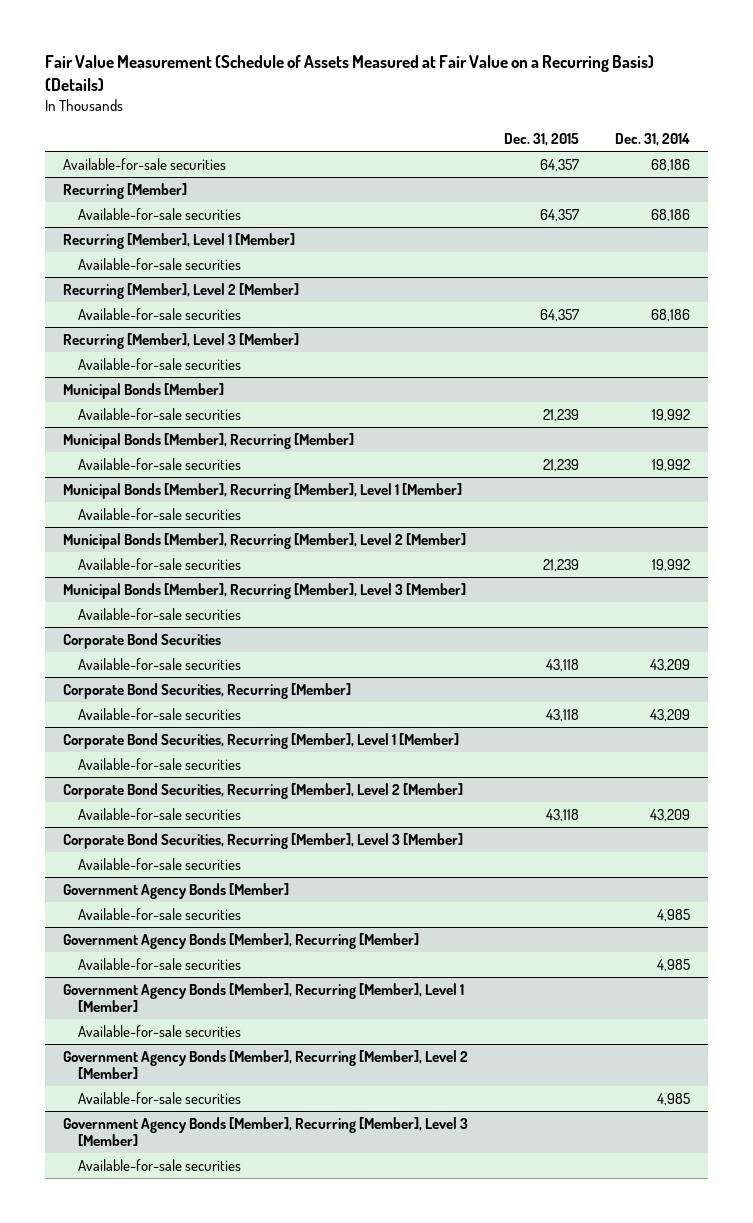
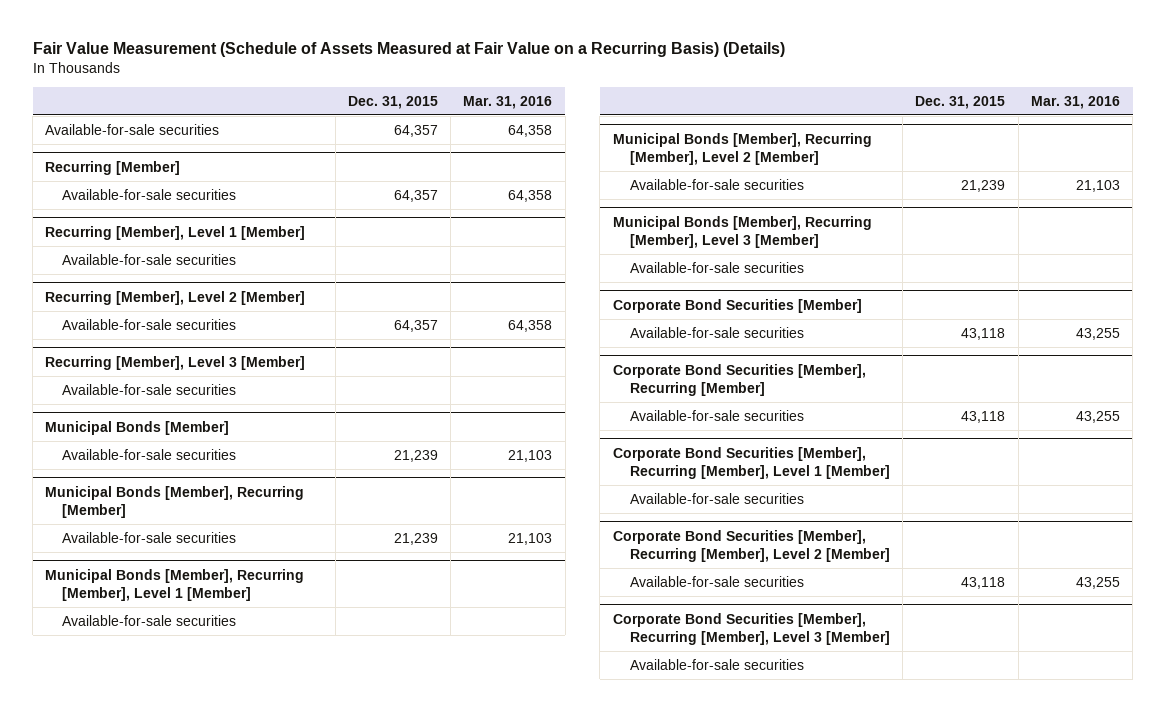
[615,132,691,146] Dec. 31, 2014 -> none
none -> [463,95,553,109] Mar. 31, 2016
[63,632,222,649] Corporate Bond Securities -> [612,298,862,313] Corporate Bond Securities [Member]
[63,682,352,699] Corporate Bond Securities, Recurring [Member] -> [612,363,866,396] Corporate Bond Securities [Member], Recurring [Member]
[63,732,460,749] Corporate Bond Securities, Recurring [Member], Level 1 [Member] -> [612,446,890,479] Corporate Bond Securities [Member], Recurring [Member], Level 1 [Member]
[63,782,464,799] Corporate Bond Securities, Recurring [Member], Level 2 [Member] -> [612,529,890,562] Corporate Bond Securities [Member], Recurring [Member], Level 2 [Member]
[78,857,242,870] Available-for-sale securities -> none
[63,882,290,899] Government Agency Bonds [Member] -> none
[78,907,242,920] Available-for-sale securities -> none
[63,932,420,949] Government Agency Bonds [Member], Recurring [Member] -> none
[78,957,242,970] Available-for-sale securities -> none
[63,982,465,1013] Government Agency Bonds [Member], Recurring [Member], Level 1 [Member] -> none
[78,1024,242,1037] Available-for-sale securities -> none
[63,1049,469,1080] Government Agency Bonds [Member], Recurring [Member], Level 2 [Member] -> none
[78,1091,242,1104] Available-for-sale securities -> none
[63,1116,469,1147] Government Agency Bonds [Member], Recurring [Member], Level 3 [Member] -> none
[63,832,464,849] Corporate Bond Securities, Recurring [Member], Level 3 [Member] -> [612,612,890,645] Corporate Bond Securities [Member], Recurring [Member], Level 3 [Member]

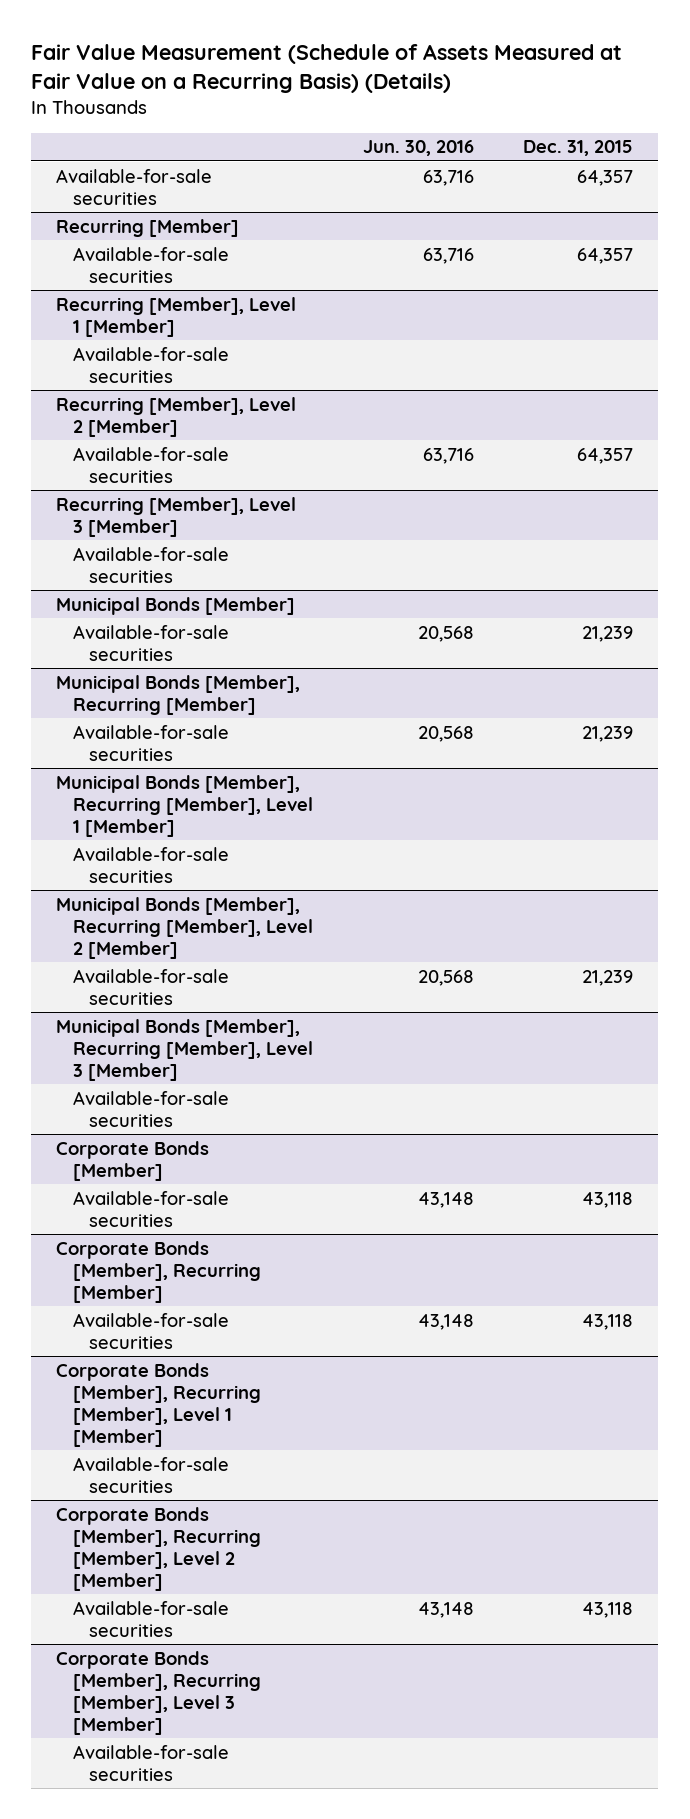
[463,95,553,109] Mar. 31, 2016 -> none
none -> [362,140,474,157] Jun. 30, 2016
[612,298,862,313] Corporate Bond Securities [Member] -> [56,1140,210,1181] Corporate Bonds [Member]
[612,363,866,396] Corporate Bond Securities [Member], Recurring [Member] -> [56,1240,261,1303] Corporate Bonds [Member], Recurring [Member]
[612,446,890,479] Corporate Bond Securities [Member], Recurring [Member], Level 1 [Member] -> [56,1362,261,1447] Corporate Bonds [Member], Recurring [Member], Level 1 [Member]
[612,529,890,562] Corporate Bond Securities [Member], Recurring [Member], Level 2 [Member] -> [56,1506,261,1591] Corporate Bonds [Member], Recurring [Member], Level 2 [Member]
[612,612,890,645] Corporate Bond Securities [Member], Recurring [Member], Level 3 [Member] -> [56,1650,261,1735] Corporate Bonds [Member], Recurring [Member], Level 3 [Member]

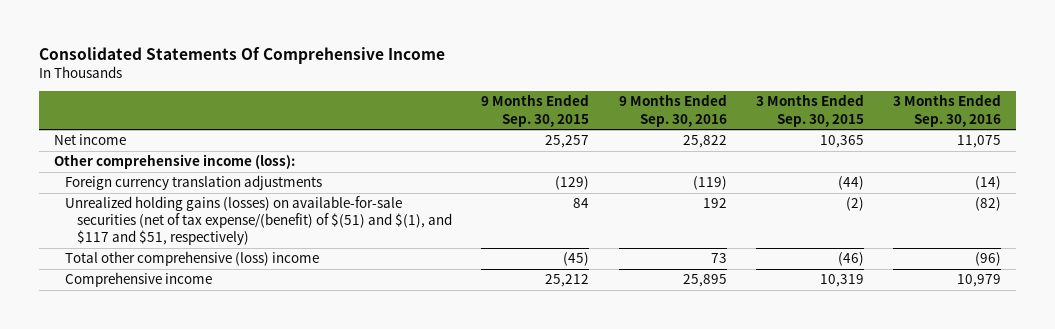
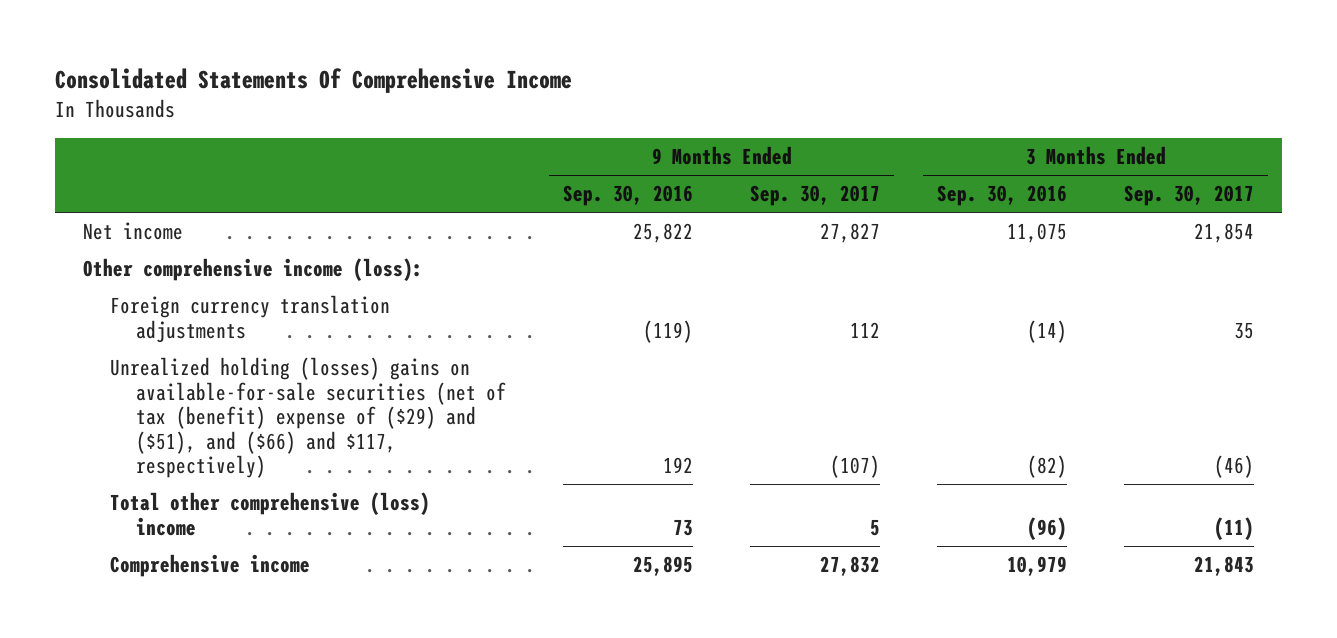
[481,94,590,127] 9 Months Ended Sep. 30, 2015 -> none
[756,94,865,127] 3 Months Ended Sep. 30, 2015 -> none
none -> [750,185,881,207] Sep. 30, 2017
none -> [1123,185,1254,207] Sep. 30, 2017
[65,196,453,246] Unrealized holding gains (losses) on available-for-sale securities (net of tax expense/(benefit) of $(51) and $(1), and $117 and $51, respectively) -> [109,357,507,479] Unrealized holding (losses) gains on available-for-sale securities (net of tax (benefit) expense of ($29) and ($51), and ($66) and $117, respectively)

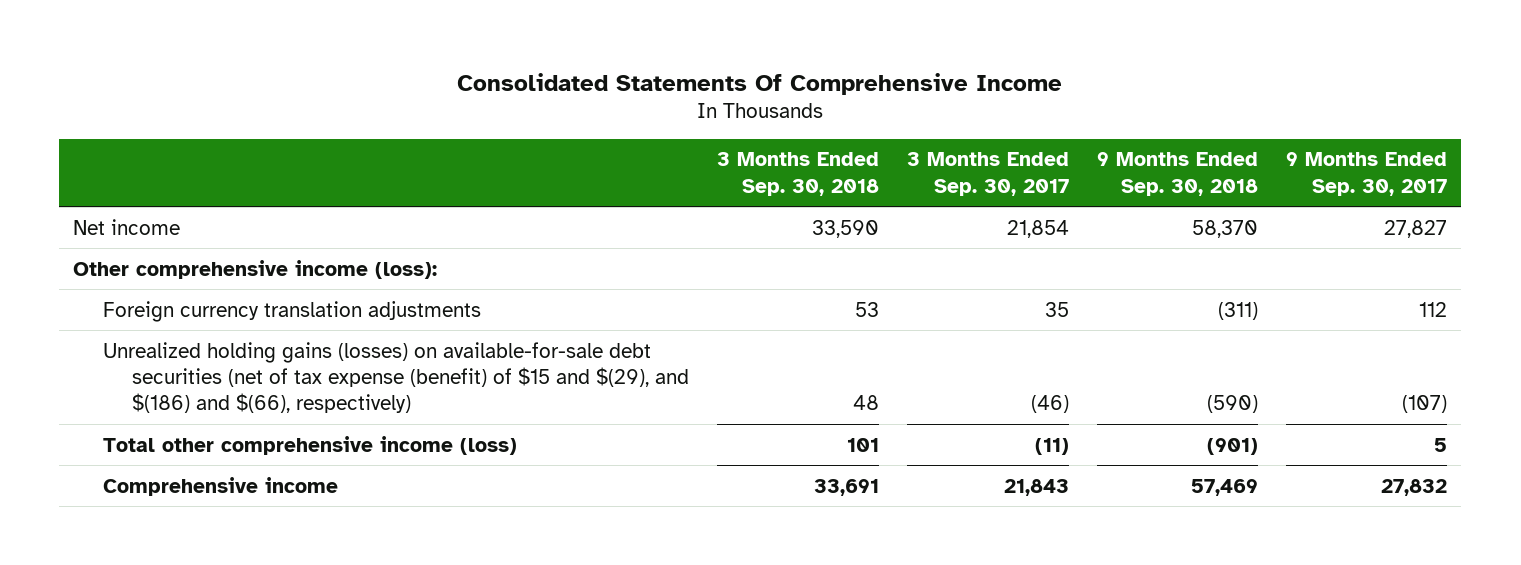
[563,185,694,207] Sep. 30, 2016 -> none
[937,185,1068,207] Sep. 30, 2016 -> none
none -> [716,152,879,196] 3 Months Ended Sep. 30, 2018
none -> [1097,152,1259,196] 9 Months Ended Sep. 30, 2018
[109,357,507,479] Unrealized holding (losses) gains on available-for-sale securities (net of tax (benefit) expense of ($29) and ($51), and ($66) and $117, respectively) -> [102,341,689,413] Unrealized holding gains (losses) on available-for-sale debt securities (net of tax expense (benefit) of $15 and $(29), and $(186) and $(66), respectively)
[109,492,430,536] Total other comprehensive (loss) income -> [102,435,517,455] Total other comprehensive income (loss)

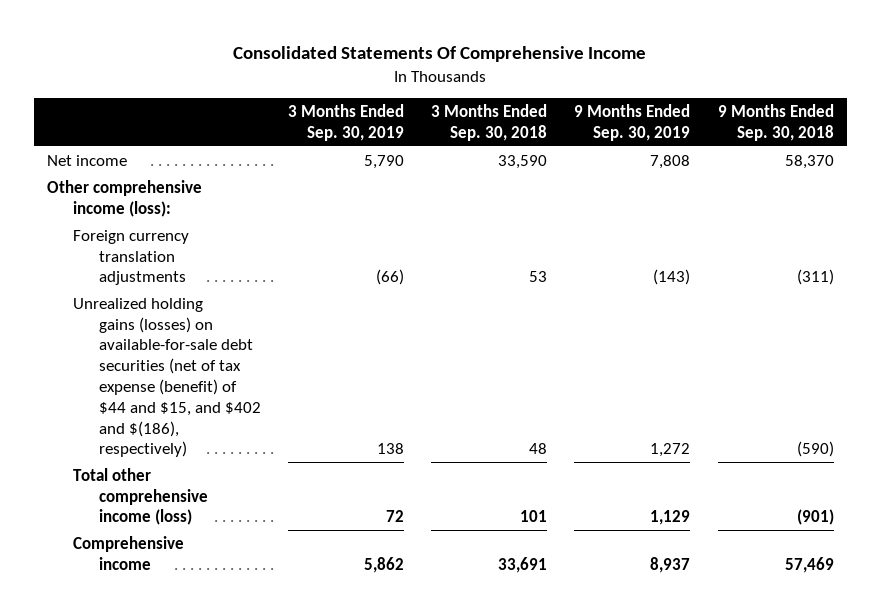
[907,152,1070,196] 3 Months Ended Sep. 30, 2017 -> none
[1286,152,1448,196] 9 Months Ended Sep. 30, 2017 -> none
none -> [288,103,405,141] 3 Months Ended Sep. 30, 2019
none -> [574,103,691,141] 9 Months Ended Sep. 30, 2019
[102,341,689,413] Unrealized holding gains (losses) on available-for-sale debt securities (net of tax expense (benefit) of $15 and $(29), and $(186) and $(66), respectively) -> [72,297,261,458] Unrealized holding gains (losses) on available-for-sale debt securities (net of tax expense (benefit) of $44 and $15, and $402 and $(186), respectively)

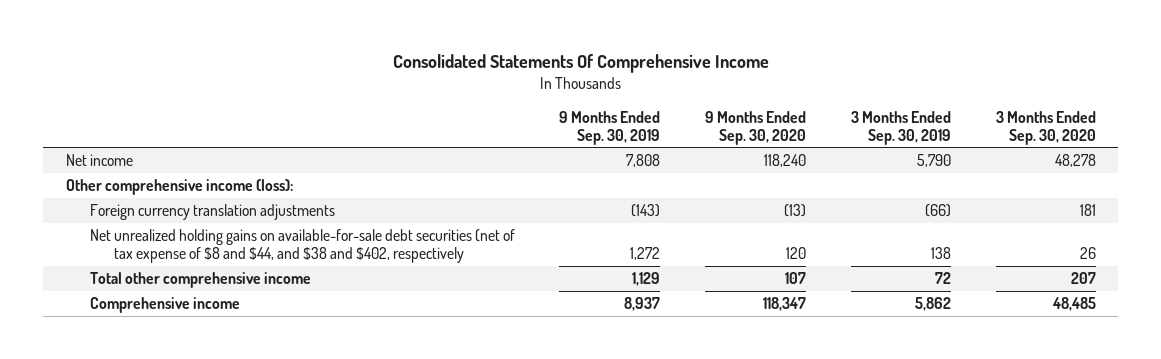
[431,103,548,141] 3 Months Ended Sep. 30, 2018 -> none
[717,103,834,141] 9 Months Ended Sep. 30, 2018 -> none
none -> [705,110,807,145] 9 Months Ended Sep. 30, 2020
none -> [995,110,1096,145] 3 Months Ended Sep. 30, 2020
[72,297,261,458] Unrealized holding gains (losses) on available-for-sale debt securities (net of tax expense (benefit) of $44 and $15, and $402 and $(186), respectively) -> [89,229,515,264] Net unrealized holding gains on available-for-sale debt securities (net of tax expense of $8 and $44, and $38 and $402, respectively
[72,467,208,526] Total other comprehensive income (loss) -> [89,272,311,289] Total other comprehensive income

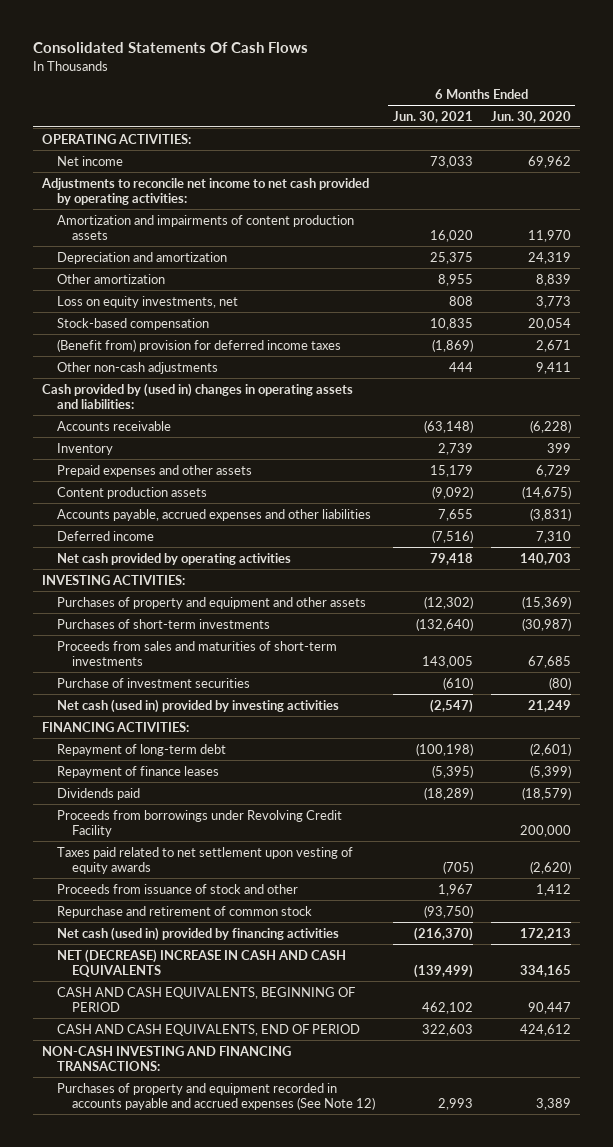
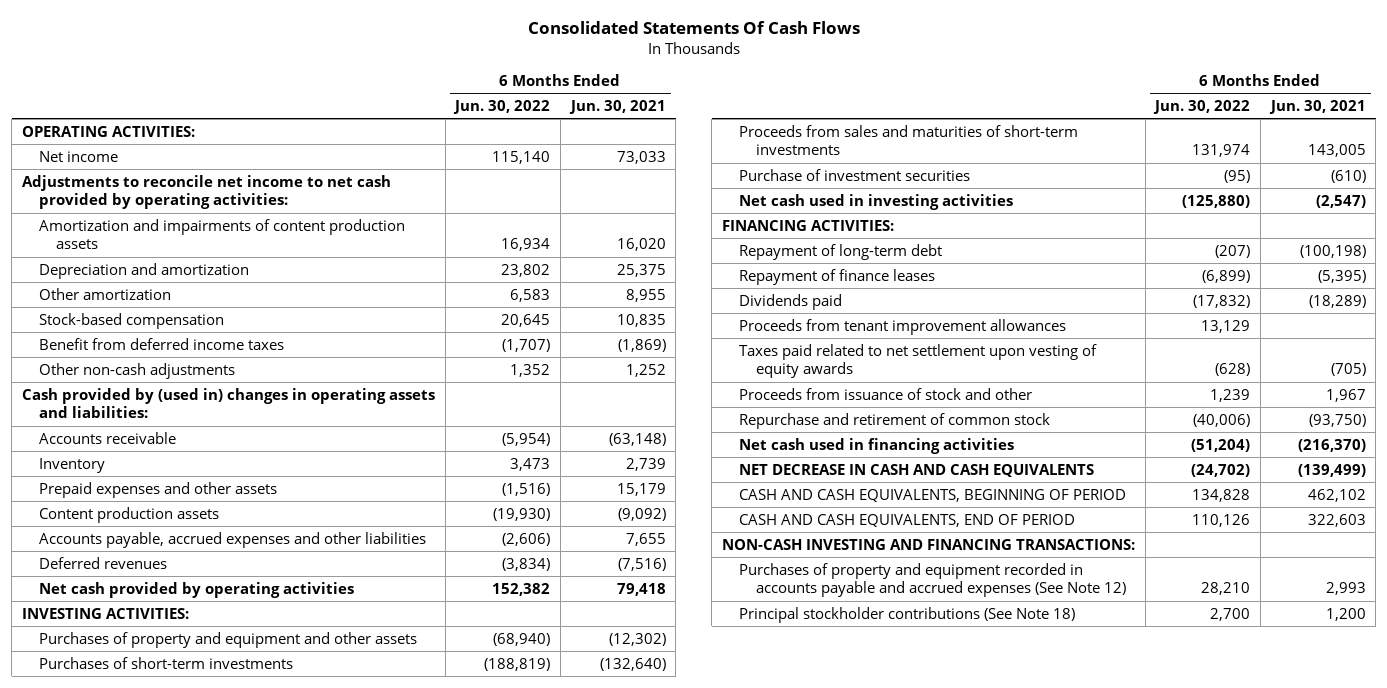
[490,110,571,123] Jun. 30, 2020 -> none
none -> [453,99,551,114] Jun. 30, 2022
[56,295,238,308] Loss on equity investments, net -> none
[56,338,341,352] (Benefit from) provision for deferred income taxes -> [39,337,285,350] Benefit from deferred income taxes
[448,361,473,372] 444 -> [625,363,666,377] 1,252
[56,530,154,541] Deferred income -> [39,556,168,569] Deferred revenues
[56,698,339,713] Net cash (used in) provided by investing activities -> [739,193,1014,210] Net cash used in investing activities
[56,809,342,837] Proceeds from borrowings under Revolving Credit Facility -> none
none -> [739,318,1067,335] Proceeds from tenant improvement allowances
[56,926,339,941] Net cash (used in) provided by financing activities -> [739,437,1015,454] Net cash used in financing activities
[56,948,346,977] NET (DECREASE) INCREASE IN CASH AND CASH EQUIVALENTS -> [739,463,1095,477] NET DECREASE IN CASH AND CASH EQUIVALENTS
none -> [739,606,1076,623] Principal stockholder contributions (See Note 18)

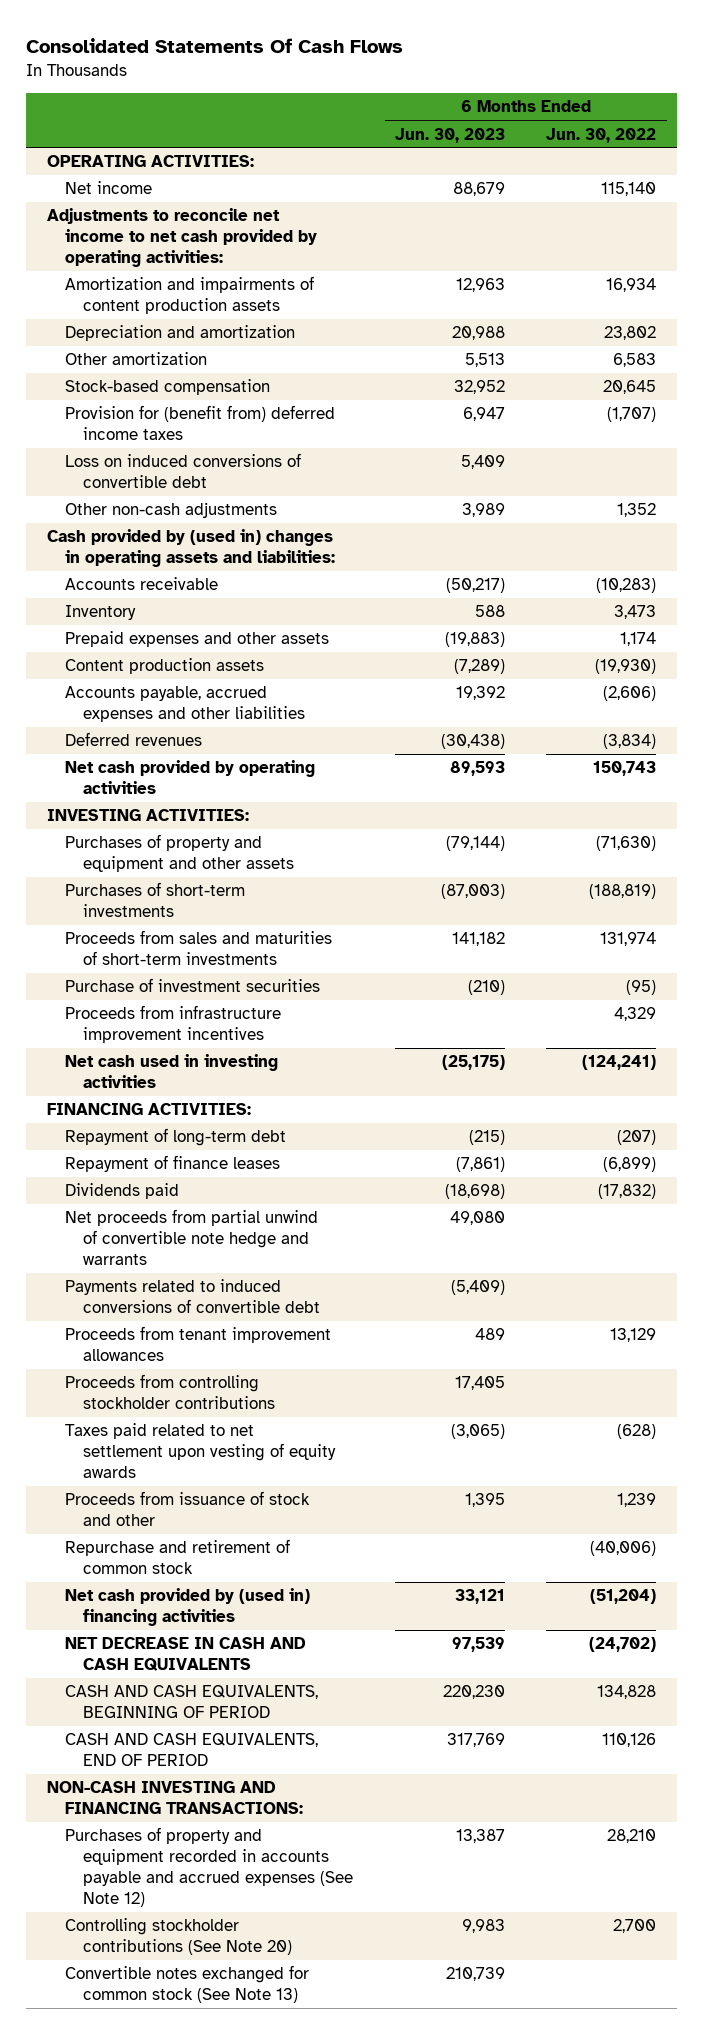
[568,99,666,114] Jun. 30, 2021 -> none
none -> [394,127,505,143] Jun. 30, 2023
[39,337,285,350] Benefit from deferred income taxes -> [65,405,336,441] Provision for (benefit from) deferred income taxes
none -> [65,453,302,489] Loss on induced conversions of convertible debt
[502,432,551,446] (5,954) -> [596,578,657,594] (10,283)
[502,482,551,496] (1,516) -> [620,632,657,647] 1,174
[492,582,551,596] 152,382 -> [593,761,657,777] 150,743
[493,632,551,646] (68,940) -> [596,836,657,852] (71,630)
none -> [65,1005,282,1044] Proceeds from infrastructure improvement incentives
[1182,194,1251,208] (125,880) -> [582,1055,657,1071] (124,241)
none -> [65,1209,319,1266] Net proceeds from partial unwind of convertible note hedge and warrants
none -> [65,1279,321,1314] Payments related to induced conversions of convertible debt
none -> [65,1374,276,1410] Proceeds from controlling stockholder contributions
[739,437,1015,454] Net cash used in financing activities -> [65,1588,311,1627] Net cash provided by (used in) financing activities
[739,606,1076,623] Principal stockholder contributions (See Note 18) -> [65,1918,293,1956] Controlling stockholder contributions (See Note 20)
none -> [65,1965,310,2004] Convertible notes exchanged for common stock (See Note 13)

